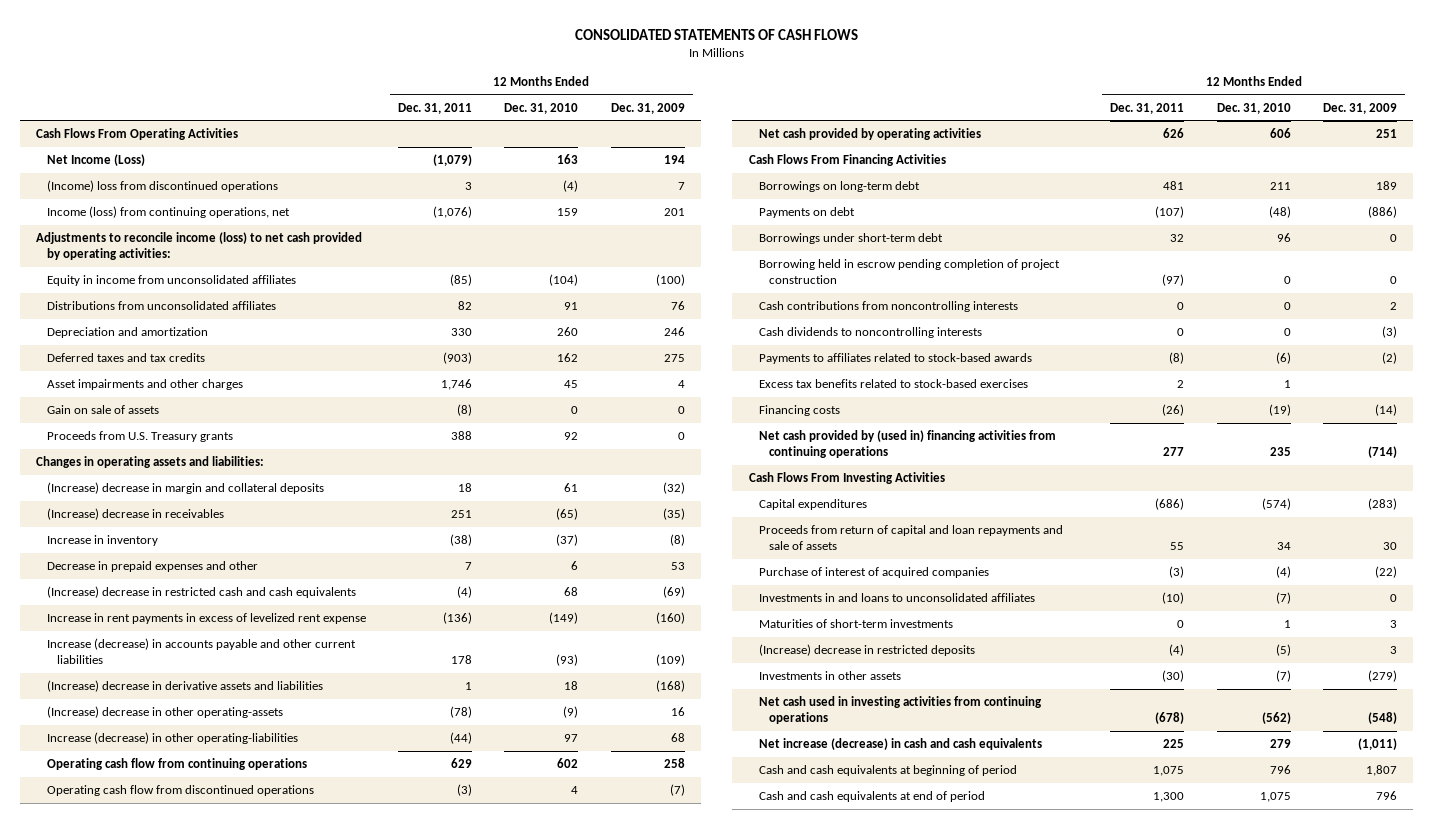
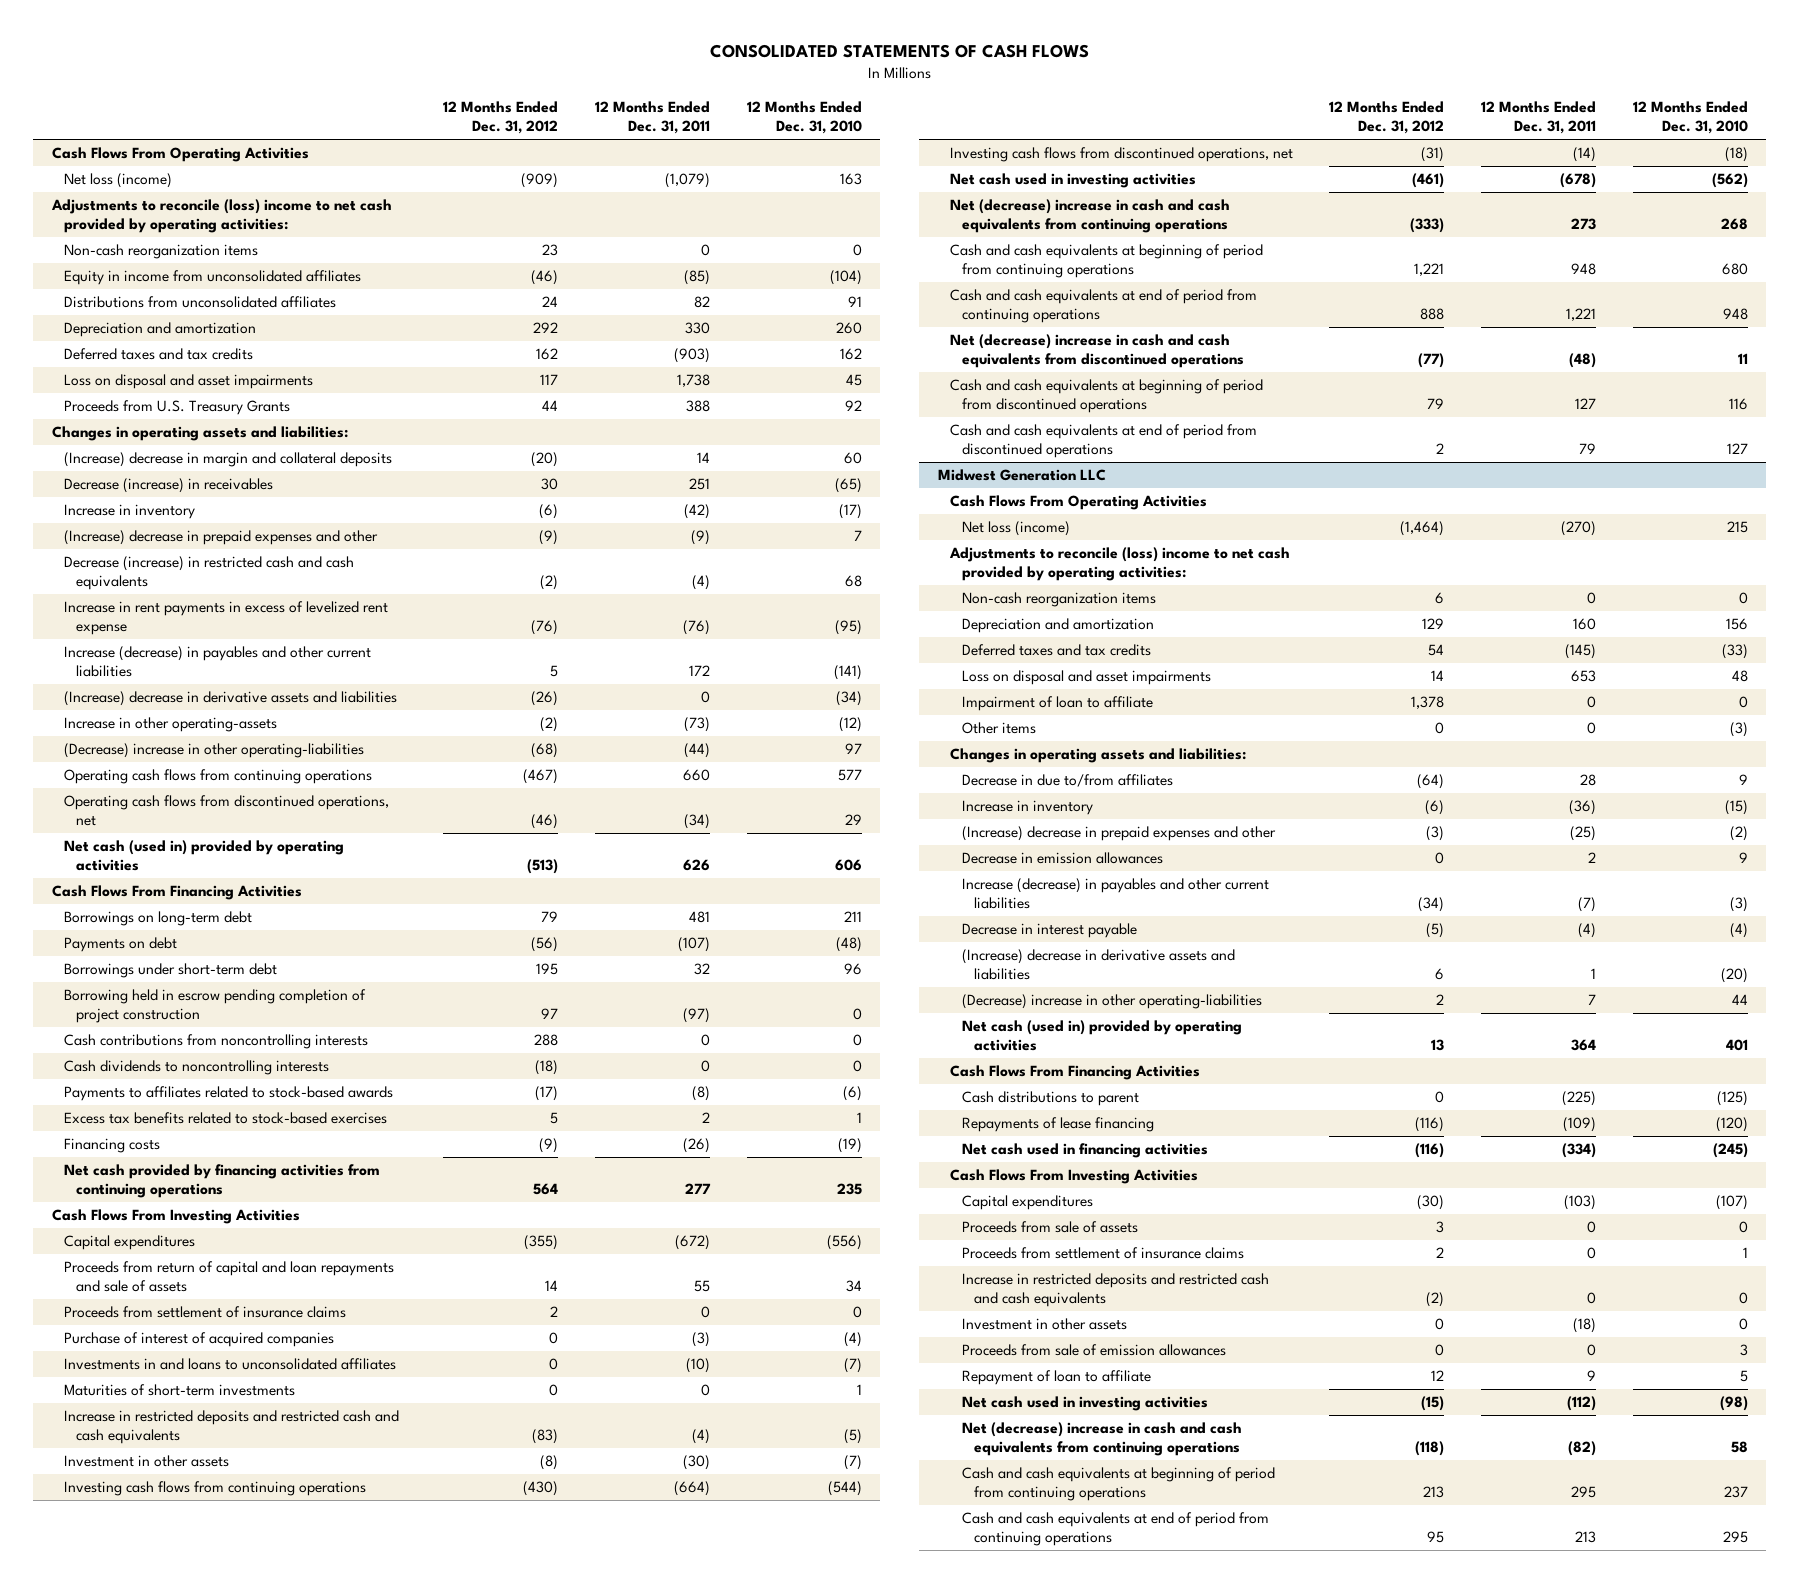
[610,102,685,114] Dec. 31, 2009 -> none
none -> [443,101,559,135] 12 Months Ended Dec. 31, 2012
[46,179,278,192] (Income) loss from discontinued operations -> none
[46,205,290,218] Income (loss) from continuing operations, net -> none
[46,153,145,166] Net Income (Loss) -> [63,173,172,189] Net loss (income)
[36,231,363,261] Adjustments to reconcile income (loss) to net cash provided by operating activities: -> [50,199,392,234] Adjustments to reconcile (loss) income to net cash provided by operating activities:
none -> [63,244,258,260] Non-cash reorganization items
[46,378,243,390] Asset impairments and other charges -> none
[46,404,159,414] Gain on sale of assets -> none
none -> [63,374,313,390] Loss on disposal and asset impairments
[46,430,233,442] Proceeds from U.S. Treasury grants -> [63,400,290,416] Proceeds from U.S. Treasury Grants
[458,482,473,492] 18 -> [697,452,711,464] 14
[564,482,579,492] 61 -> [843,452,862,465] 60
[46,507,224,520] (Increase) decrease in receivables -> [63,478,273,494] Decrease (increase) in receivables
[450,533,473,546] (38) -> [684,504,711,520] (42)
[556,533,579,546] (37) -> [838,504,862,520] (17)
[46,560,258,572] Decrease in prepaid expenses and other -> [63,530,378,546] (Increase) decrease in prepaid expenses and other
[465,561,473,570] 7 -> [691,530,711,546] (9)
[571,560,579,570] 6 -> [853,530,862,542] 7
[46,585,356,598] (Increase) decrease in restricted cash and cash equivalents -> [63,556,354,591] Decrease (increase) in restricted cash and cash equivalents
[443,611,473,624] (136) -> [683,620,711,636] (76)
[549,611,579,624] (149) -> [834,620,862,636] (95)
[46,637,356,665] Increase (decrease) in accounts payable and other current liabilities -> [63,646,371,678] Increase (decrease) in payables and other current liabilities
[451,655,473,665] 178 -> [689,665,711,677] 172
[556,654,579,667] (93) -> [833,665,862,681] (141)
[465,681,473,690] 1 -> [701,691,711,704] 0
[564,680,579,690] 18 -> [835,691,862,707] (34)
[46,705,283,718] (Increase) decrease in other operating-assets -> [63,717,277,733] Increase in other operating-assets
[450,705,473,718] (78) -> [684,717,711,733] (73)
[563,705,579,718] (9) -> [838,717,862,733] (12)
[46,731,298,744] Increase (decrease) in other operating-liabilities -> [63,743,364,759] (Decrease) increase in other operating-liabilities
[46,757,307,770] Operating cash flow from continuing operations -> [63,769,372,785] Operating cash flows from continuing operations
[451,757,473,768] 629 -> [683,769,711,782] 660
[557,757,579,768] 602 -> [837,769,862,782] 577
[46,784,314,796] Operating cash flow from discontinued operations -> [63,795,389,827] Operating cash flows from discontinued operations, net
[457,783,473,796] (3) -> [684,814,711,830] (34)
[571,785,579,794] 4 -> [844,814,862,826] 29
[758,127,981,140] Net cash provided by operating activities -> [63,840,344,872] Net cash (used in) provided by operating activities
[758,429,1056,459] Net cash provided by (used in) financing activities from continuing operations -> [63,1164,380,1199] Net cash provided by financing activities from continuing operations
[1155,497,1185,510] (686) -> [675,1235,711,1251] (672)
[1261,497,1291,510] (574) -> [826,1235,862,1251] (556)
none -> [63,1306,346,1319] Proceeds from settlement of insurance claims
[758,643,975,656] (Increase) decrease in restricted deposits -> [63,1410,399,1445] Increase in restricted deposits and restricted cash and cash equivalents
[758,670,901,680] Investments in other assets -> [63,1455,229,1468] Investment in other assets
[758,695,1042,725] Net cash used in investing activities from continuing operations -> [63,1481,366,1497] Investing cash flows from continuing operations
[1155,712,1185,725] (678) -> [674,1481,711,1497] (664)
[1261,712,1291,725] (562) -> [827,1481,862,1497] (544)
none -> [949,147,1293,163] Investing cash flows from discontinued operations, net
none -> [949,173,1196,189] Net cash used in investing activities
[758,737,1042,750] Net increase (decrease) in cash and cash equivalents -> [949,199,1230,234] Net (decrease) increase in cash and cash equivalents from continuing operations
[1163,738,1185,748] 225 -> [1571,218,1597,231] 273
[1269,738,1291,748] 279 -> [1720,218,1748,231] 268
[758,764,1017,776] Cash and cash equivalents at beginning of period -> [949,244,1263,279] Cash and cash equivalents at beginning of period from continuing operations
[1153,765,1185,776] 1,075 -> [1571,263,1597,276] 948
[1269,764,1291,774] 796 -> [1721,263,1748,276] 680
[758,790,985,802] Cash and cash equivalents at end of period -> [949,289,1257,324] Cash and cash equivalents at end of period from continuing operations
[1153,791,1185,802] 1,300 -> [1566,308,1597,322] 1,221
[1259,791,1291,802] 1,075 -> [1722,308,1748,321] 948
none -> [949,334,1244,369] Net (decrease) increase in cash and cash equivalents from discontinued operations
none -> [949,379,1263,414] Cash and cash equivalents at beginning of period from discontinued operations
none -> [949,424,1257,459] Cash and cash equivalents at end of period from discontinued operations
none -> [937,469,1106,482] Midwest Generation LLC
none -> [949,495,1207,511] Cash Flows From Operating Activities
none -> [961,521,1070,537] Net loss (income)
none -> [948,547,1290,582] Adjustments to reconcile (loss) income to net cash provided by operating activities:
none -> [961,592,1156,608] Non-cash reorganization items
none -> [961,618,1154,634] Depreciation and amortization
none -> [961,644,1151,657] Deferred taxes and tax credits
none -> [961,670,1211,686] Loss on disposal and asset impairments
none -> [961,696,1153,712] Impairment of loan to affiliate
none -> [961,722,1036,735] Other items
none -> [949,748,1246,764] Changes in operating assets and liabilities:
none -> [961,774,1173,788] Decrease in due to/from affiliates
none -> [961,800,1093,816] Increase in inventory
none -> [961,826,1276,842] (Increase) decrease in prepaid expenses and other
none -> [961,852,1163,865] Decrease in emission allowances
none -> [961,878,1269,910] Increase (decrease) in payables and other current liabilities
none -> [961,923,1137,939] Decrease in interest payable
none -> [961,949,1235,981] (Increase) decrease in derivative assets and liabilities
none -> [961,994,1262,1010] (Decrease) increase in other operating-liabilities
none -> [961,1020,1242,1052] Net cash (used in) provided by operating activities
none -> [949,1065,1200,1081] Cash Flows From Financing Activities
none -> [961,1091,1139,1107] Cash distributions to parent
none -> [961,1117,1154,1133] Repayments of lease financing
none -> [961,1143,1208,1159] Net cash used in financing activities
none -> [949,1169,1198,1185] Cash Flows From Investing Activities
none -> [961,1195,1093,1211] Capital expenditures
none -> [961,1221,1138,1234] Proceeds from sale of assets
none -> [961,1247,1244,1260] Proceeds from settlement of insurance claims
none -> [961,1273,1269,1308] Increase in restricted deposits and restricted cash and cash equivalents
none -> [961,1318,1127,1331] Investment in other assets
none -> [961,1344,1226,1357] Proceeds from sale of emission allowances
none -> [961,1370,1151,1386] Repayment of loan to affiliate
none -> [961,1396,1208,1412] Net cash used in investing activities
none -> [961,1422,1242,1457] Net (decrease) increase in cash and cash equivalents from continuing operations
none -> [961,1467,1275,1502] Cash and cash equivalents at beginning of period from continuing operations
none -> [961,1512,1269,1547] Cash and cash equivalents at end of period from continuing operations

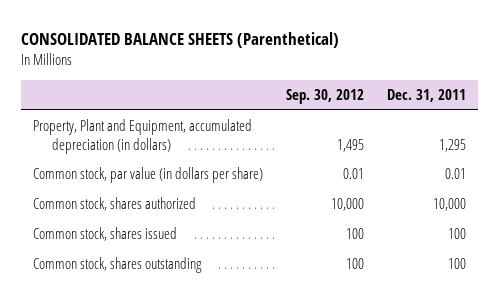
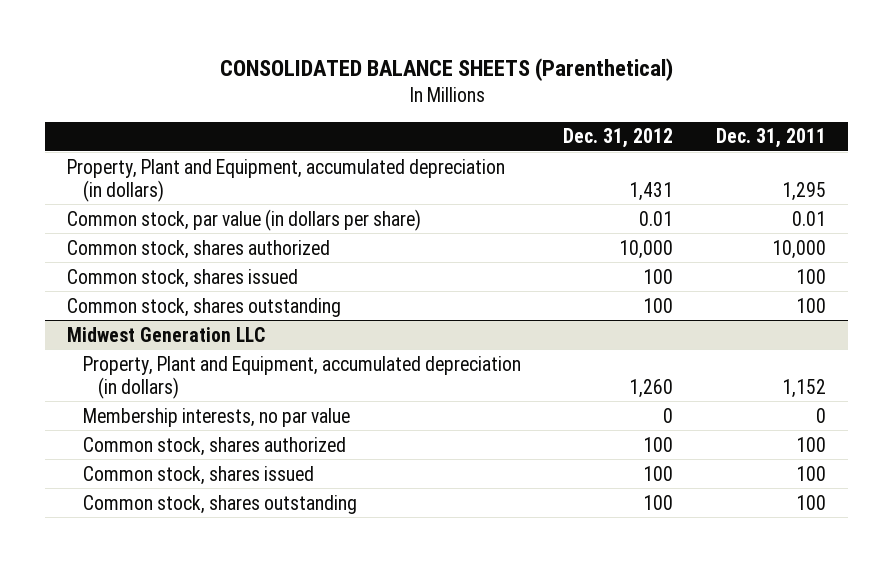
[286,89,365,105] Sep. 30, 2012 -> none
none -> [563,128,674,149] Dec. 31, 2012
none -> [66,326,265,342] Midwest Generation LLC
none -> [82,355,521,399] Property, Plant and Equipment, accumulated depreciation (in dollars)
none -> [82,407,350,427] Membership interests, no par value
none -> [82,436,346,456] Common stock, shares authorized
none -> [82,465,314,485] Common stock, shares issued
none -> [82,494,357,514] Common stock, shares outstanding

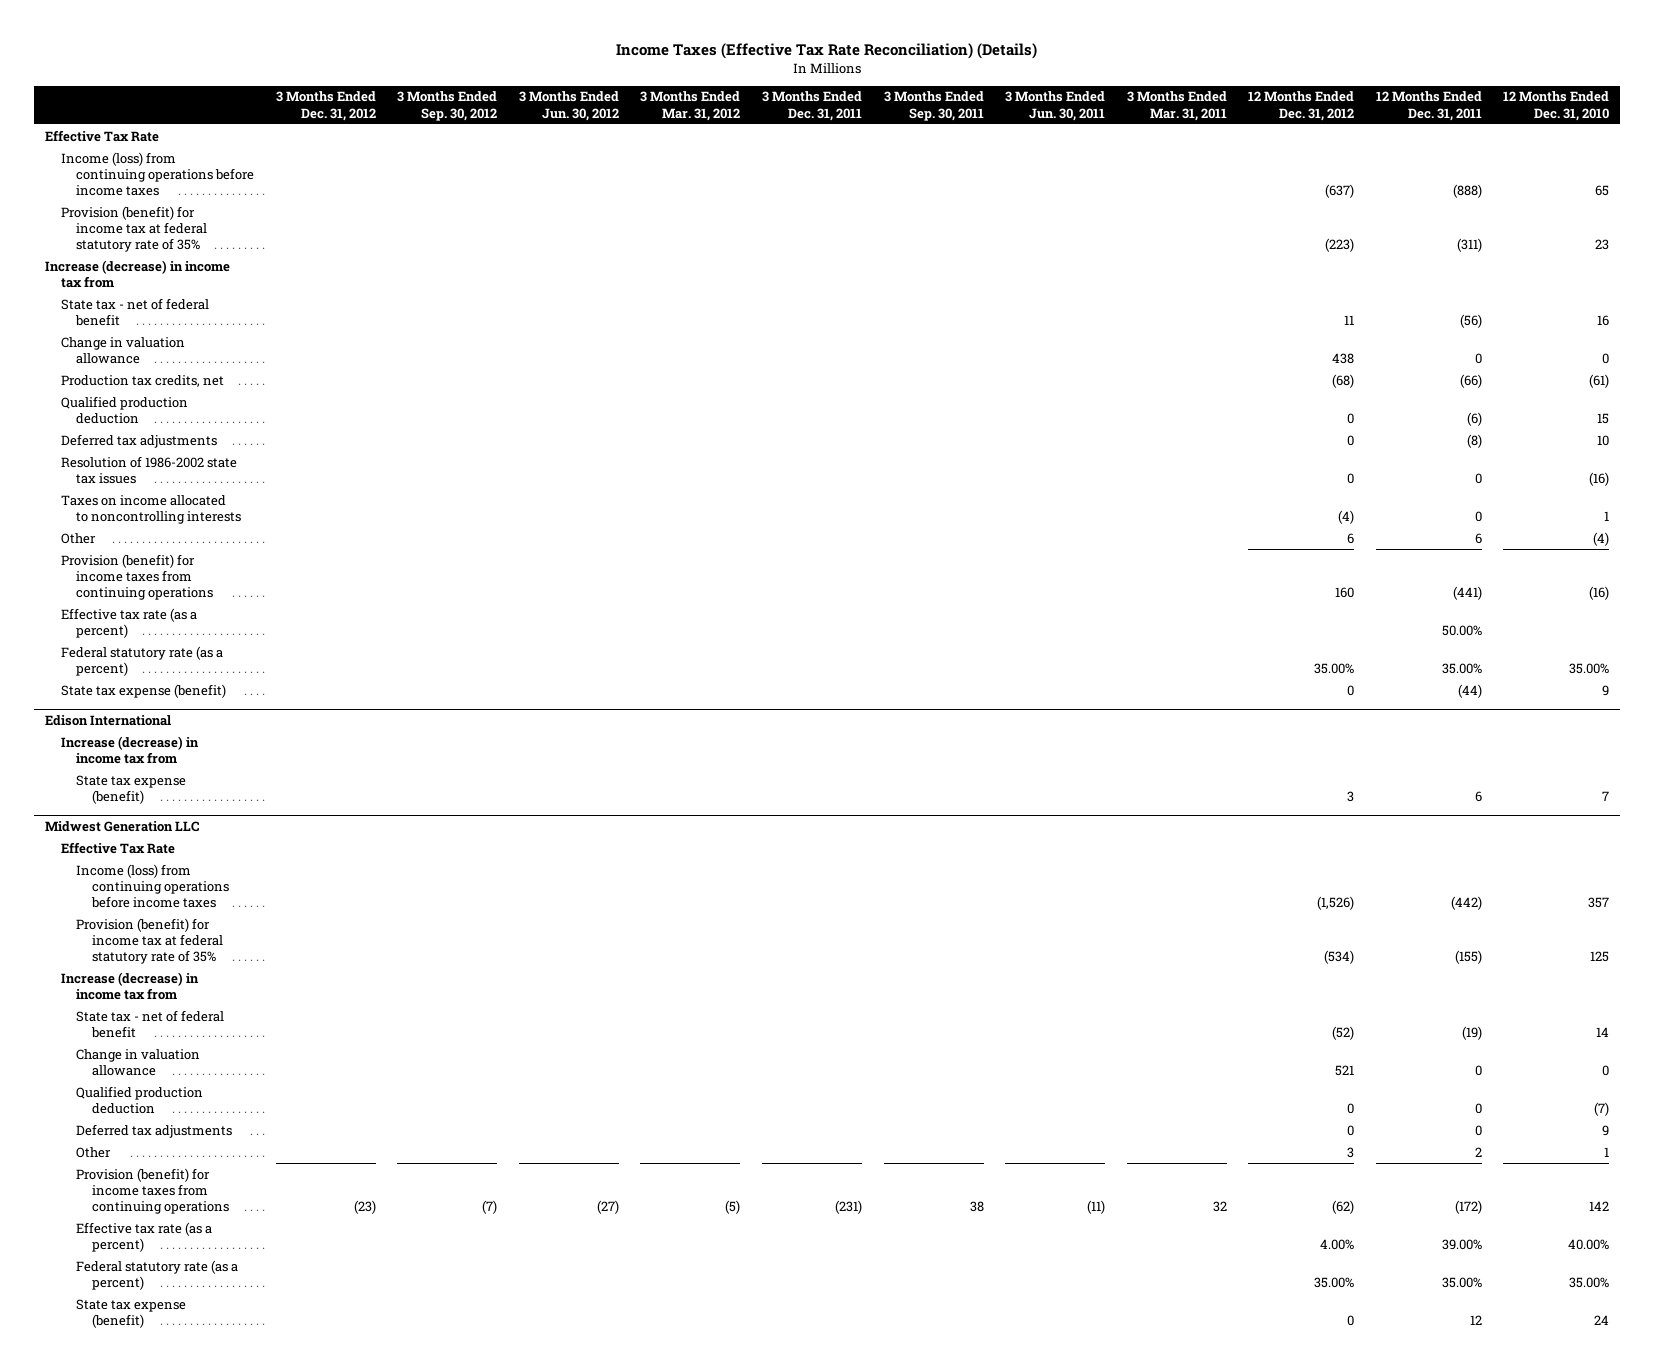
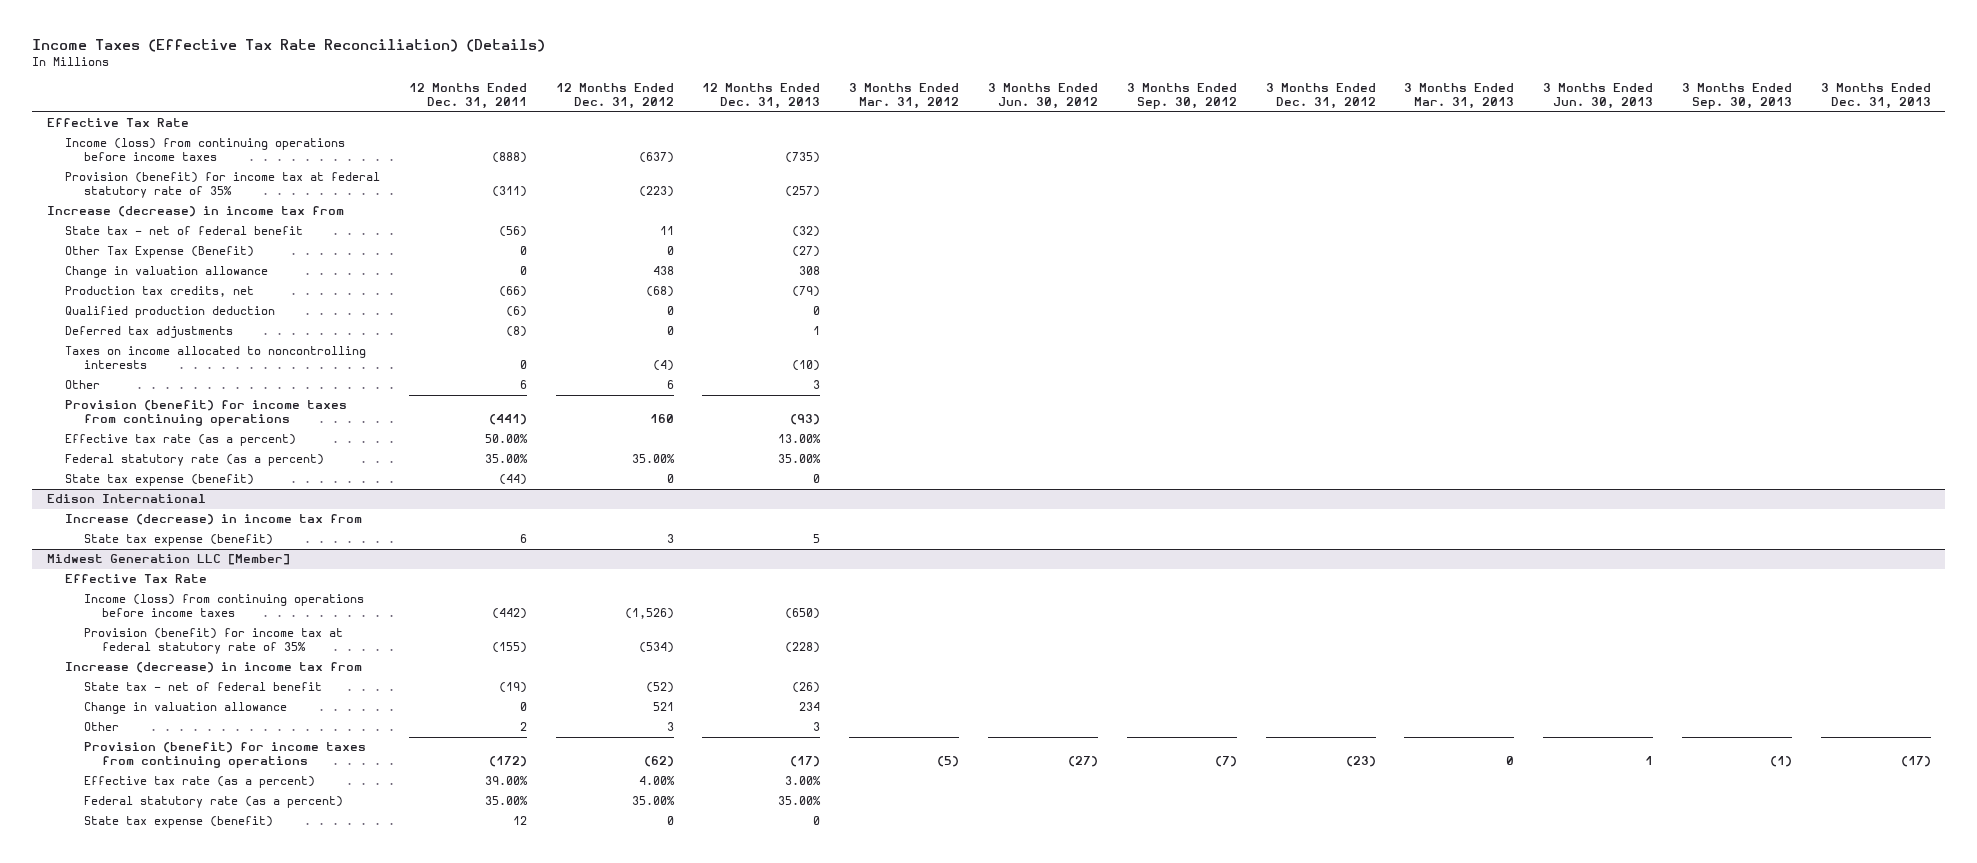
[762,91,863,121] 3 Months Ended Dec. 31, 2011 -> none
[883,91,984,121] 3 Months Ended Sep. 30, 2011 -> none
[1005,91,1106,121] 3 Months Ended Jun. 30, 2011 -> none
[1126,91,1227,121] 3 Months Ended Mar. 31, 2011 -> none
[1503,91,1610,121] 12 Months Ended Dec. 31, 2010 -> none
none -> [702,83,821,110] 12 Months Ended Dec. 31, 2013
none -> [1404,83,1515,110] 3 Months Ended Mar. 31, 2013
none -> [1543,83,1654,110] 3 Months Ended Jun. 30, 2013
none -> [1681,83,1792,110] 3 Months Ended Sep. 30, 2013
none -> [1820,83,1931,110] 3 Months Ended Dec. 31, 2013
none -> [65,246,255,259] Other Tax Expense (Benefit)
[60,455,237,484] Resolution of 1986-2002 state tax issues -> none
[45,820,200,832] Midwest Generation LLC -> [46,554,290,566] Midwest Generation LLC [Member]
[76,1085,204,1114] Qualified production deduction -> none
[76,1123,233,1138] Deferred tax adjustments -> none

